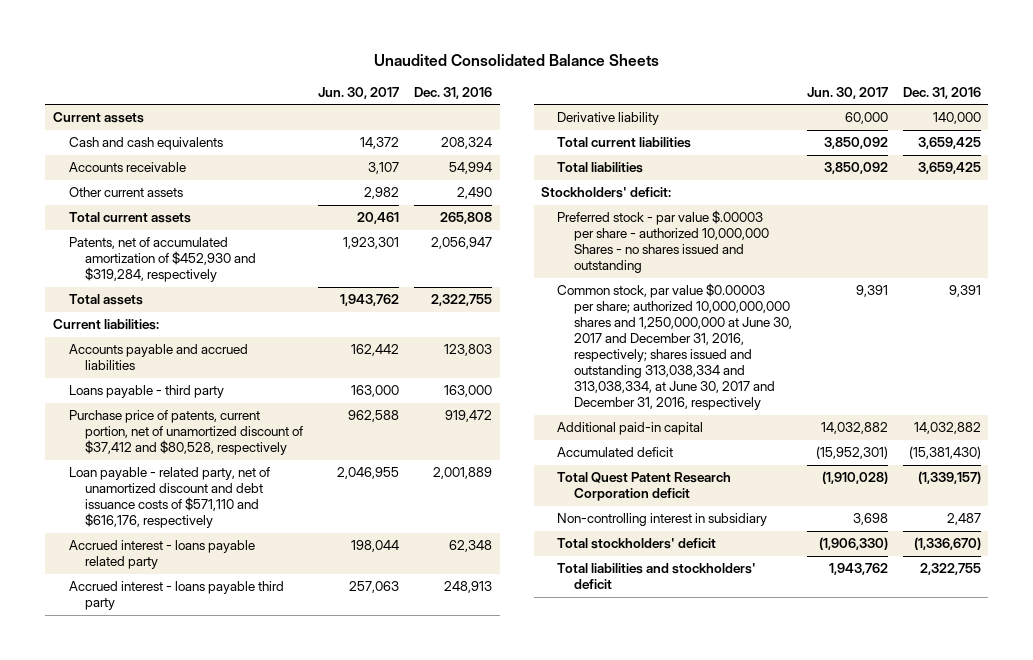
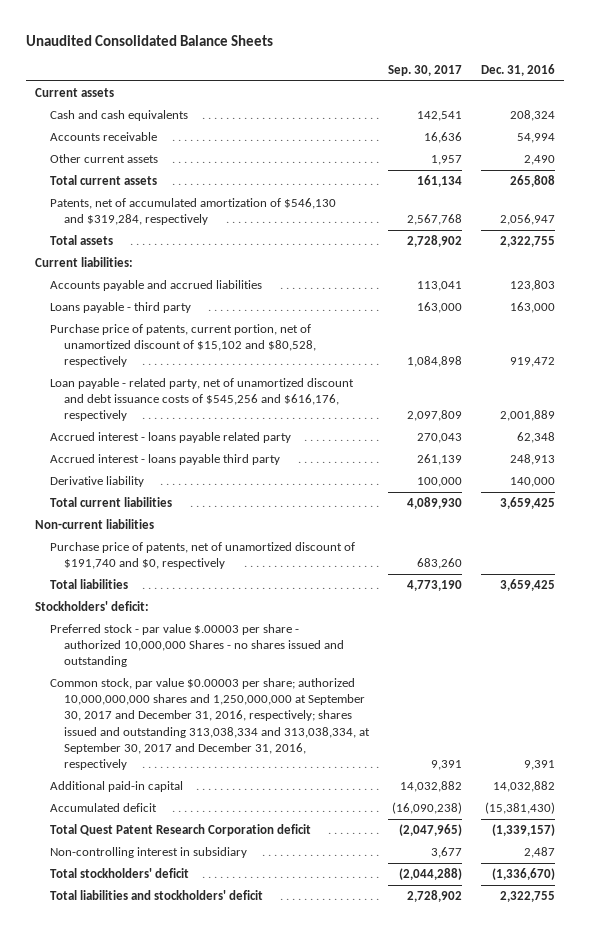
[318,87,400,100] Jun. 30, 2017 -> none
none -> [388,65,463,77] Sep. 30, 2017
[69,237,257,283] Patents, net of accumulated amortization of $452,930 and $319,284, respectively -> [49,198,336,226] Patents, net of accumulated amortization of $546,130 and $319,284, respectively
[69,410,304,456] Purchase price of patents, current portion, net of unamortized discount of $37,412 and $80,528, respectively -> [49,324,317,368] Purchase price of patents, current portion, net of unamortized discount of $15,102 and $80,528, respectively
[69,467,271,529] Loan payable - related party, net of unamortized discount and debt issuance costs of $571,110 and $616,176, respectively -> [49,378,354,422] Loan payable - related party, net of unamortized discount and debt issuance costs of $545,256 and $616,176, respectively
none -> [34,519,154,530] Non-current liabilities
none -> [49,542,355,570] Purchase price of patents, net of unamortized discount of $191,740 and $0, respectively
[557,283,792,411] Common stock, par value $0.00003 per share; authorized 10,000,000,000 shares and 1,250,000,000 at June 30, 2017 and December 31, 2016, respectively; shares issued and outstanding 313,038,334 and 313,038,334, at June 30, 2017 and December 31, 2016, respectively -> [49,678,371,771] Common stock, par value $0.00003 per share; authorized 10,000,000,000 shares and 1,250,000,000 at September 30, 2017 and December 31, 2016, respectively; shares issued and outstanding 313,038,334 and 313,038,334, at September 30, 2017 and December 31, 2016, respectively

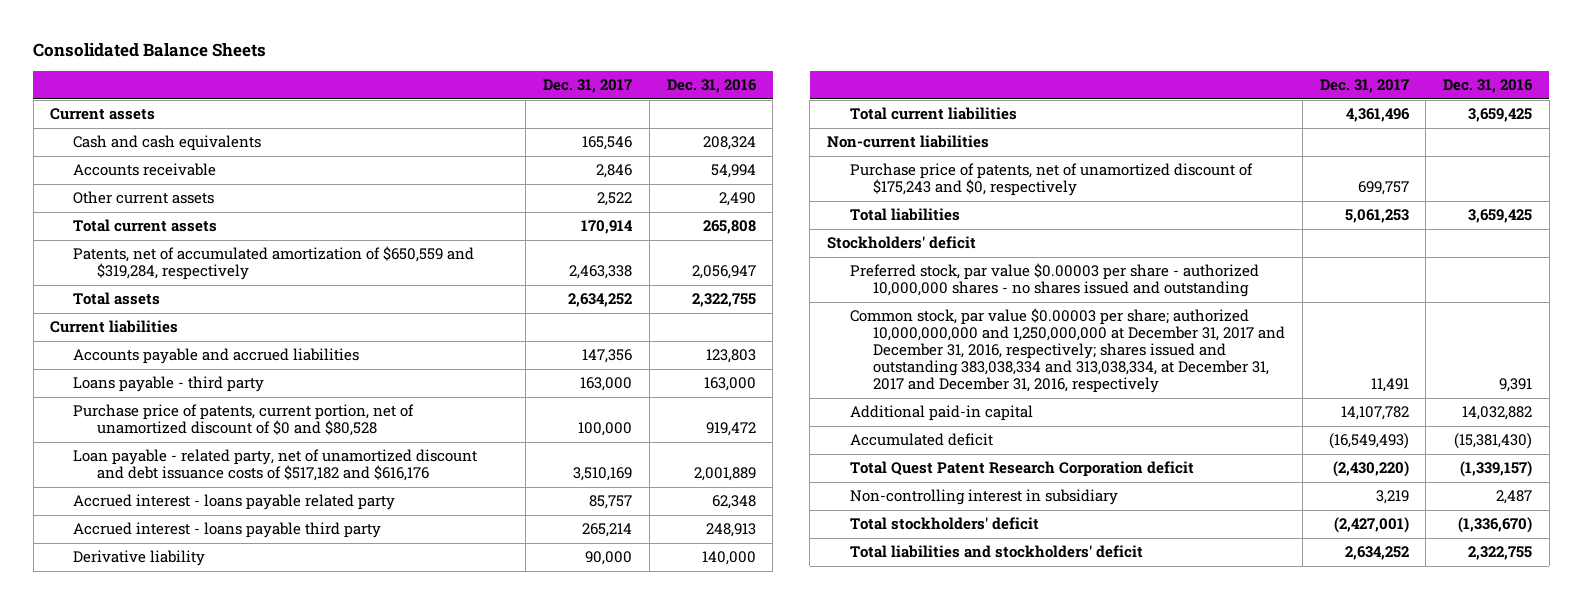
[25,34,273,46] Unaudited Consolidated Balance Sheets -> [33,43,267,58] Consolidated Balance Sheets
[388,65,463,77] Sep. 30, 2017 -> none
none -> [543,79,633,94] Dec. 31, 2017
[49,198,336,226] Patents, net of accumulated amortization of $546,130 and $319,284, respectively -> [73,246,475,281] Patents, net of accumulated amortization of $650,559 and $319,284, respectively
[34,257,133,268] Current liabilities: -> [50,320,179,334] Current liabilities
[49,324,317,368] Purchase price of patents, current portion, net of unamortized discount of $15,102 and $80,528, respectively -> [73,404,415,437] Purchase price of patents, current portion, net of unamortized discount of $0 and $80,528
[49,378,354,422] Loan payable - related party, net of unamortized discount and debt issuance costs of $545,256 and $616,176, respectively -> [73,449,478,482] Loan payable - related party, net of unamortized discount and debt issuance costs of $517,182 and $616,176
[49,542,355,570] Purchase price of patents, net of unamortized discount of $191,740 and $0, respectively -> [850,163,1254,197] Purchase price of patents, net of unamortized discount of $175,243 and $0, respectively
[34,601,149,612] Stockholders' deficit: -> [826,236,976,250] Stockholders' deficit
[49,624,345,668] Preferred stock - par value $.00003 per share - authorized 10,000,000 Shares - no shares issued and outstanding -> [850,263,1260,298] Preferred stock, par value $0.00003 per share - authorized 10,000,000 shares - no shares issued and outstanding
[49,678,371,771] Common stock, par value $0.00003 per share; authorized 10,000,000,000 shares and 1,250,000,000 at September 30, 2017 and December 31, 2016, respectively; shares issued and outstanding 313,038,334 and 313,038,334, at September 30, 2017 and December 31, 2016, respectively -> [850,308,1286,394] Common stock, par value $0.00003 per share; authorized 10,000,000,000 and 1,250,000,000 at December 31, 2017 and December 31, 2016, respectively; shares issued and outstanding 383,038,334 and 313,038,334, at December 31, 2017 and December 31, 2016, respectively

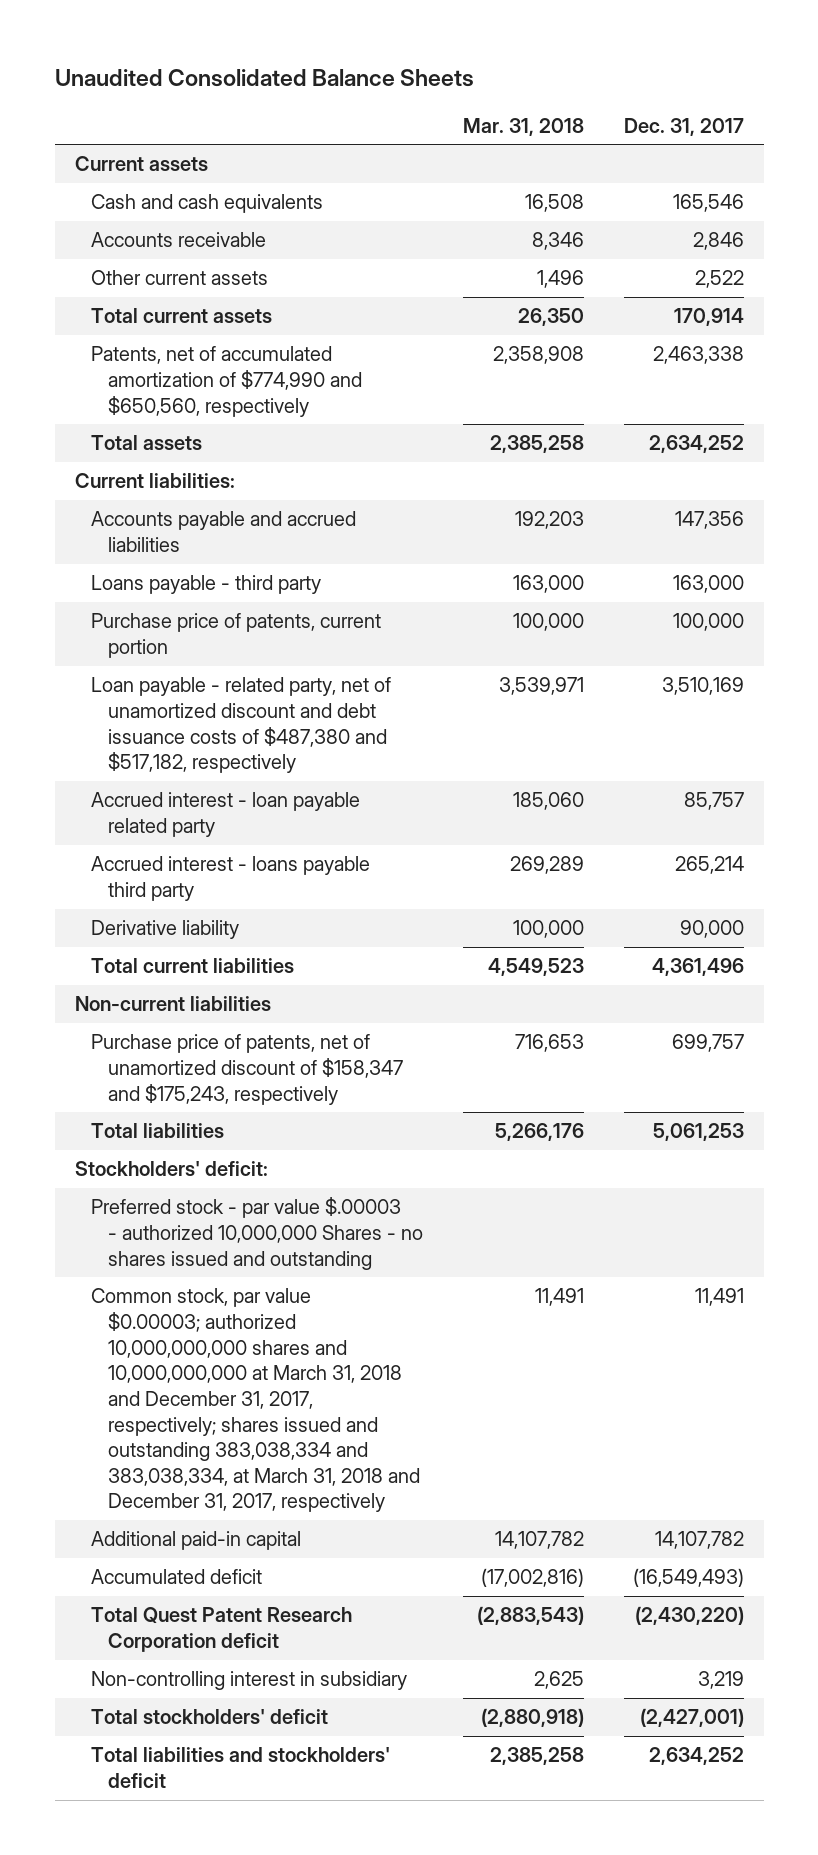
[33,43,267,58] Consolidated Balance Sheets -> [54,69,474,88] Unaudited Consolidated Balance Sheets
[666,79,757,94] Dec. 31, 2016 -> none
none -> [462,117,584,136] Mar. 31, 2018
[73,246,475,281] Patents, net of accumulated amortization of $650,559 and $319,284, respectively -> [91,346,362,417] Patents, net of accumulated amortization of $774,990 and $650,560, respectively
[50,320,179,334] Current liabilities -> [74,473,235,489] Current liabilities:
[73,404,415,437] Purchase price of patents, current portion, net of unamortized discount of $0 and $80,528 -> [91,613,382,658] Purchase price of patents, current portion
[73,449,478,482] Loan payable - related party, net of unamortized discount and debt issuance costs of $517,182 and $616,176 -> [91,677,392,774] Loan payable - related party, net of unamortized discount and debt issuance costs of $487,380 and $517,182, respectively
[73,494,396,511] Accrued interest - loans payable related party -> [91,792,361,837] Accrued interest - loan payable related party
[850,163,1254,197] Purchase price of patents, net of unamortized discount of $175,243 and $0, respectively -> [91,1034,403,1105] Purchase price of patents, net of unamortized discount of $158,347 and $175,243, respectively
[826,236,976,250] Stockholders' deficit -> [74,1161,268,1177] Stockholders' deficit:
[850,263,1260,298] Preferred stock, par value $0.00003 per share - authorized 10,000,000 shares - no shares issued and outstanding -> [91,1197,423,1270] Preferred stock - par value $.00003 - authorized 10,000,000 Shares - no shares issued and outstanding
[850,308,1286,394] Common stock, par value $0.00003 per share; authorized 10,000,000,000 and 1,250,000,000 at December 31, 2017 and December 31, 2016, respectively; shares issued and outstanding 383,038,334 and 313,038,334, at December 31, 2017 and December 31, 2016, respectively -> [91,1288,420,1513] Common stock, par value $0.00003; authorized 10,000,000,000 shares and 10,000,000,000 at March 31, 2018 and December 31, 2017, respectively; shares issued and outstanding 383,038,334 and 383,038,334, at March 31, 2018 and December 31, 2017, respectively

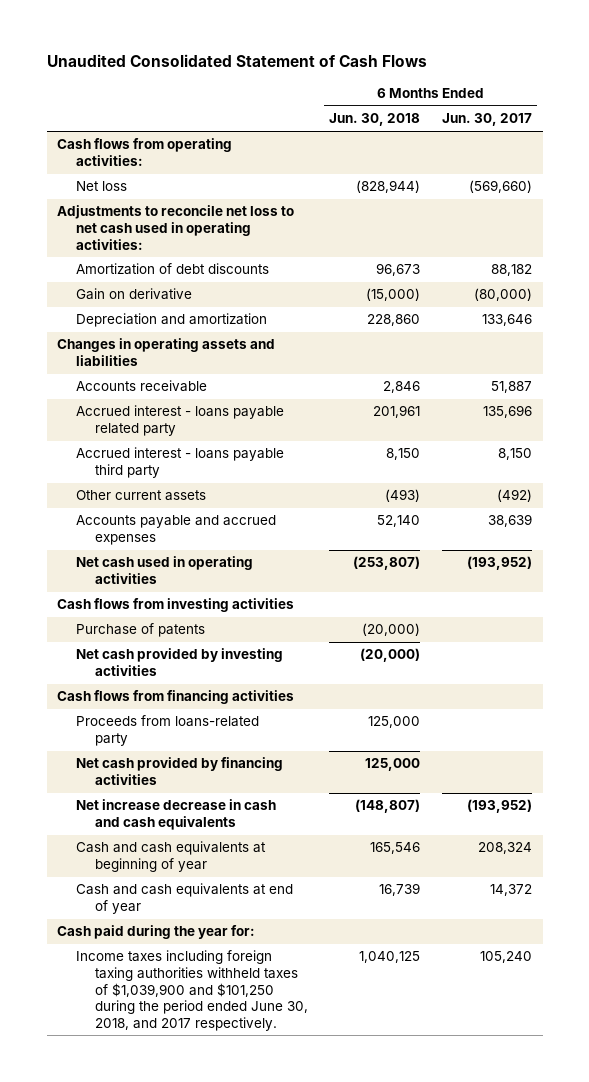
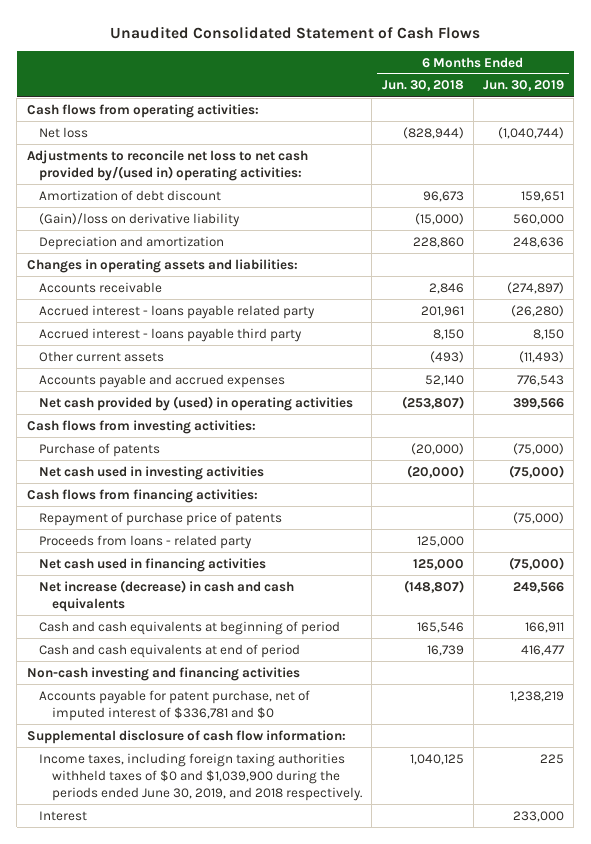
[441,113,532,127] Jun. 30, 2017 -> none
none -> [483,80,565,92] Jun. 30, 2019
[57,205,295,250] Adjustments to reconcile net loss to net cash used in operating activities: -> [26,149,308,181] Adjustments to reconcile net loss to net cash provided by/(used in) operating activities:
[76,263,270,276] Amortization of debt discounts -> [39,189,222,201] Amortization of debt discount
[76,288,193,301] Gain on derivative -> [39,212,241,227] (Gain)/loss on derivative liability
[57,338,276,366] Changes in operating assets and liabilities -> [26,258,298,273] Changes in operating assets and liabilities:
[76,556,254,584] Net cash used in operating activities -> [39,395,354,411] Net cash provided by (used) in operating activities
[57,598,295,613] Cash flows from investing activities -> [26,419,256,434] Cash flows from investing activities:
[57,925,256,940] Cash paid during the year for: -> none
[76,648,284,676] Net cash provided by investing activities -> [39,465,265,480] Net cash used in investing activities
[57,690,295,705] Cash flows from financing activities -> [26,488,258,503] Cash flows from financing activities:
none -> [39,511,283,526] Repayment of purchase price of patents
[76,715,260,746] Proceeds from loans-related party -> [39,534,253,549] Proceeds from loans - related party
[76,757,284,785] Net cash provided by financing activities -> [39,557,267,572] Net cash used in financing activities
[76,799,277,830] Net increase decrease in cash and cash equivalents -> [39,579,295,612] Net increase (decrease) in cash and cash equivalents
[76,841,267,872] Cash and cash equivalents at beginning of year -> [39,620,341,635] Cash and cash equivalents at beginning of period
[76,883,294,914] Cash and cash equivalents at end of year -> [39,643,301,658] Cash and cash equivalents at end of period
none -> [26,666,300,681] Non-cash investing and financing activities
none -> [39,689,311,721] Accounts payable for patent purchase, net of imputed interest of $336,781 and $0
none -> [26,729,346,744] Supplemental disclosure of cash flow information:
[76,950,308,1031] Income taxes including foreign taxing authorities withheld taxes of $1,039,900 and $101,250 during the period ended June 30, 2018, and 2017 respectively. -> [39,752,363,801] Income taxes, including foreign taxing authorities withheld taxes of $0 and $1,039,900 during the periods ended June 30, 2019, and 2018 respectively.
none -> [39,810,88,821] Interest

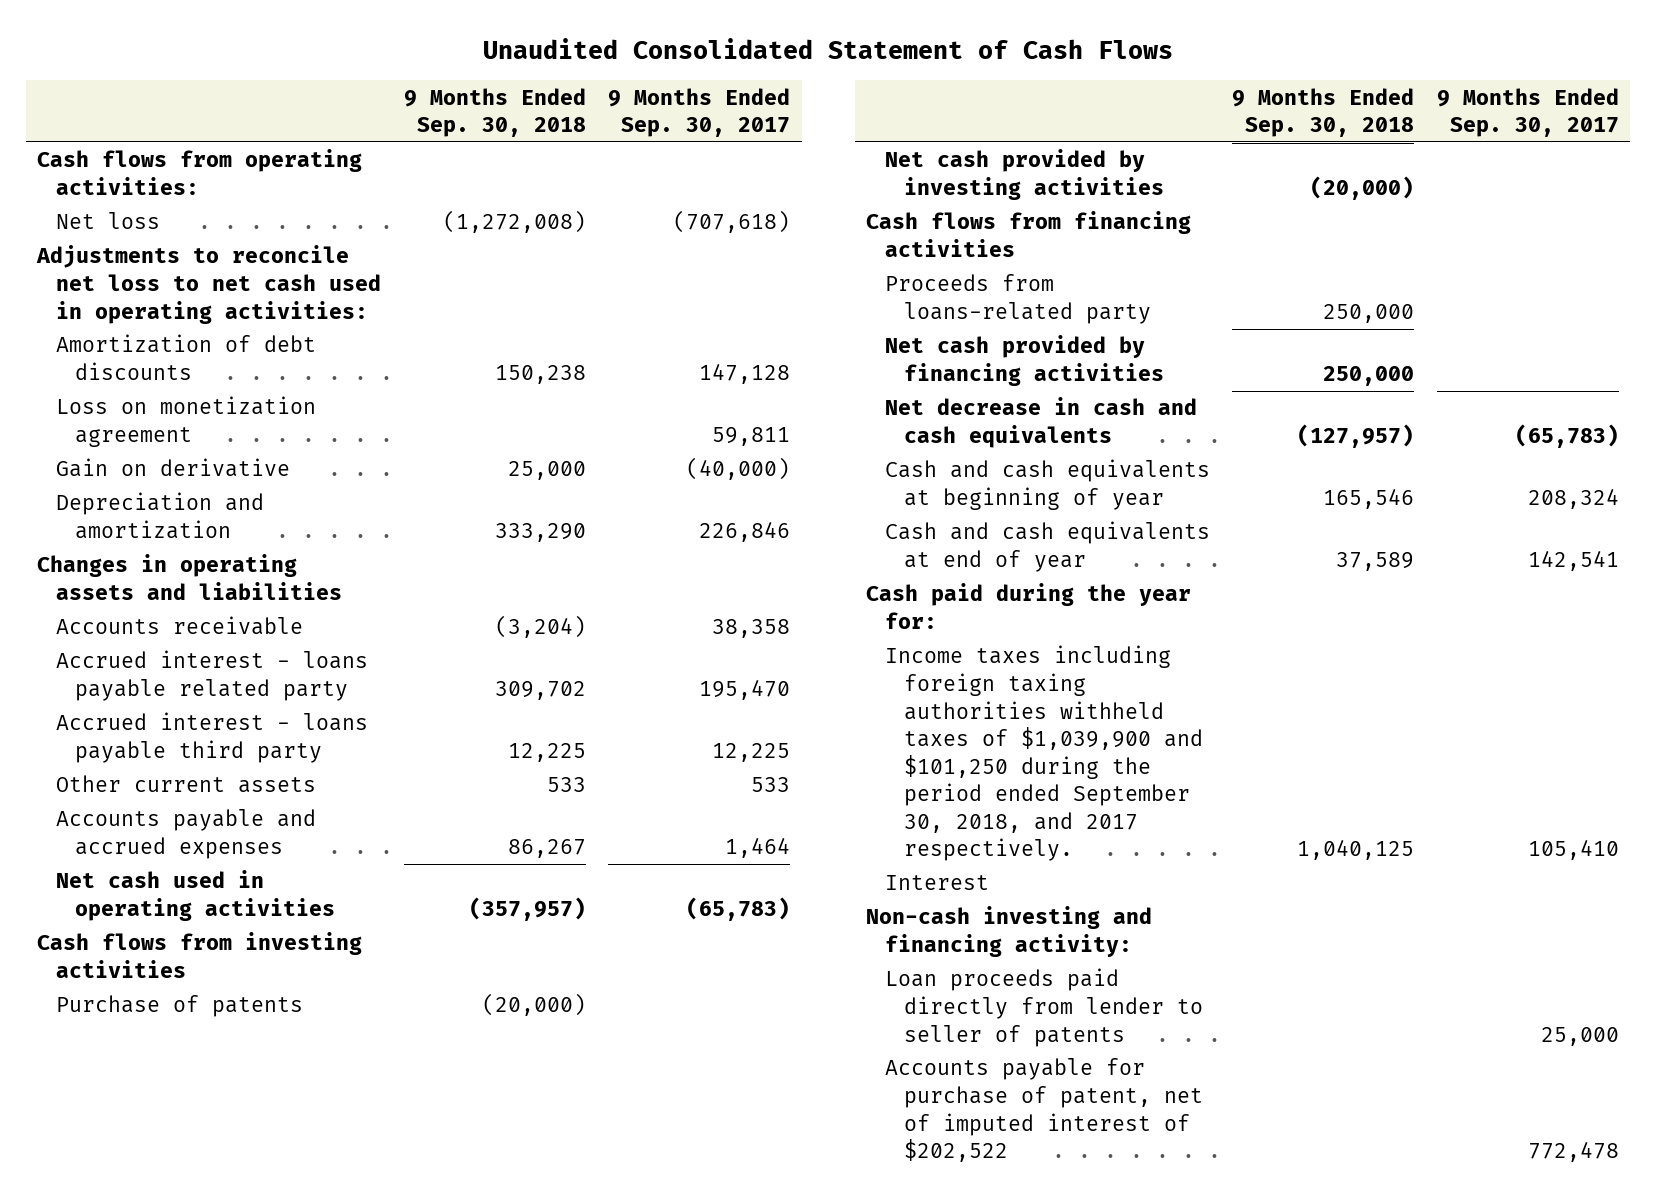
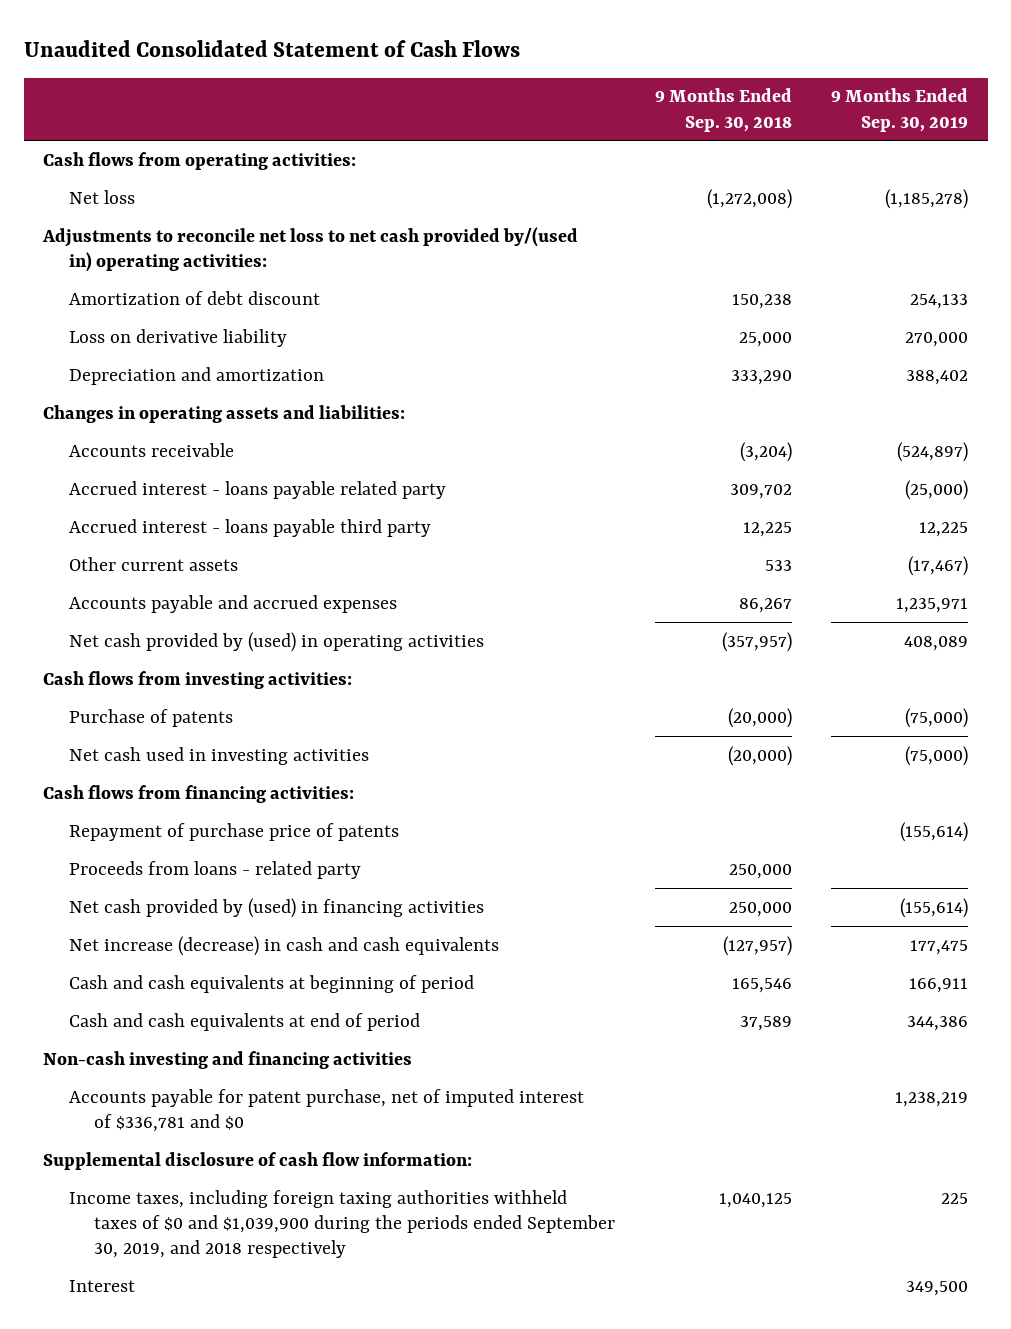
[608,87,791,138] 9 Months Ended Sep. 30, 2017 -> none
none -> [831,88,969,132] 9 Months Ended Sep. 30, 2019
[56,396,317,447] Loss on monetization agreement -> none
[36,245,382,324] Adjustments to reconcile net loss to net cash used in operating activities: -> [42,226,579,272] Adjustments to reconcile net loss to net cash provided by/(used in) operating activities:
[56,334,317,380] Amortization of debt discounts -> [68,290,320,305] Amortization of debt discount
[56,458,291,478] Gain on derivative -> [68,328,287,347] Loss on derivative liability
[37,554,343,600] Changes in operating assets and liabilities -> [43,404,406,423] Changes in operating assets and liabilities:
[56,870,336,921] Net cash used in operating activities -> [68,631,484,652] Net cash provided by (used) in operating activities
[37,932,363,978] Cash flows from investing activities -> [43,670,353,689] Cash flows from investing activities:
[865,583,1191,629] Cash paid during the year for: -> none
[884,149,1164,200] Net cash provided by investing activities -> [68,746,369,765] Net cash used in investing activities
[865,211,1191,257] Cash flows from financing activities -> [43,784,355,803] Cash flows from financing activities:
none -> [68,822,399,841] Repayment of purchase price of patents
[884,274,1151,324] Proceeds from loans-related party -> [68,860,361,879] Proceeds from loans - related party
[884,335,1164,386] Net cash provided by financing activities -> [68,897,484,918] Net cash provided by (used) in financing activities
[884,397,1197,448] Net decrease in cash and cash equivalents -> [68,935,499,956] Net increase (decrease) in cash and cash equivalents
[884,459,1210,510] Cash and cash equivalents at beginning of year -> [68,974,474,993] Cash and cash equivalents at beginning of period
[884,521,1210,572] Cash and cash equivalents at end of year -> [68,1012,420,1031] Cash and cash equivalents at end of period
none -> [43,1050,413,1069] Non-cash investing and financing activities
none -> [68,1088,584,1132] Accounts payable for patent purchase, net of imputed interest of $336,781 and $0
none -> [43,1151,473,1170] Supplemental disclosure of cash flow information:
[884,645,1203,862] Income taxes including foreign taxing authorities withheld taxes of $1,039,900 and $101,250 during the period ended September 30, 2018, and 2017 respectively. -> [68,1189,616,1258] Income taxes, including foreign taxing authorities withheld taxes of $0 and $1,039,900 during the periods ended September 30, 2019, and 2018 respectively
[865,906,1152,957] Non-cash investing and financing activity: -> none
[884,968,1203,1047] Loan proceeds paid directly from lender to seller of patents -> none
[884,1058,1203,1163] Accounts payable for purchase of patent, net of imputed interest of $202,522 -> none

